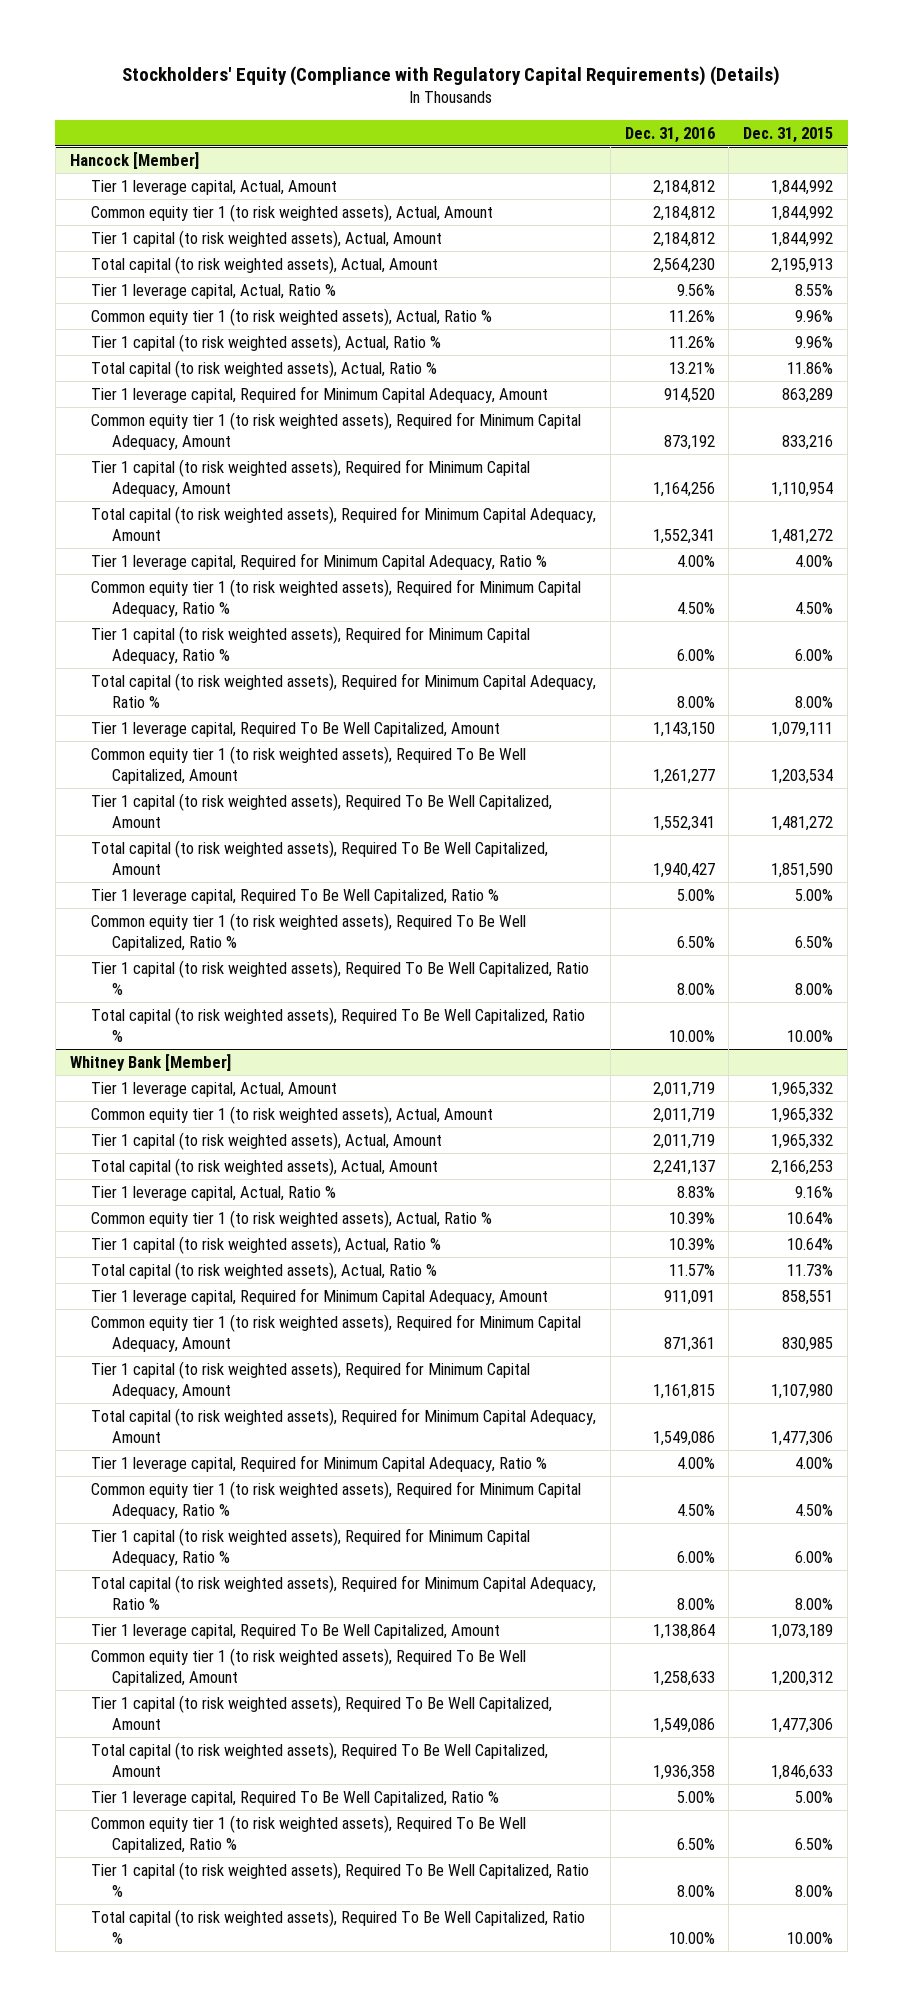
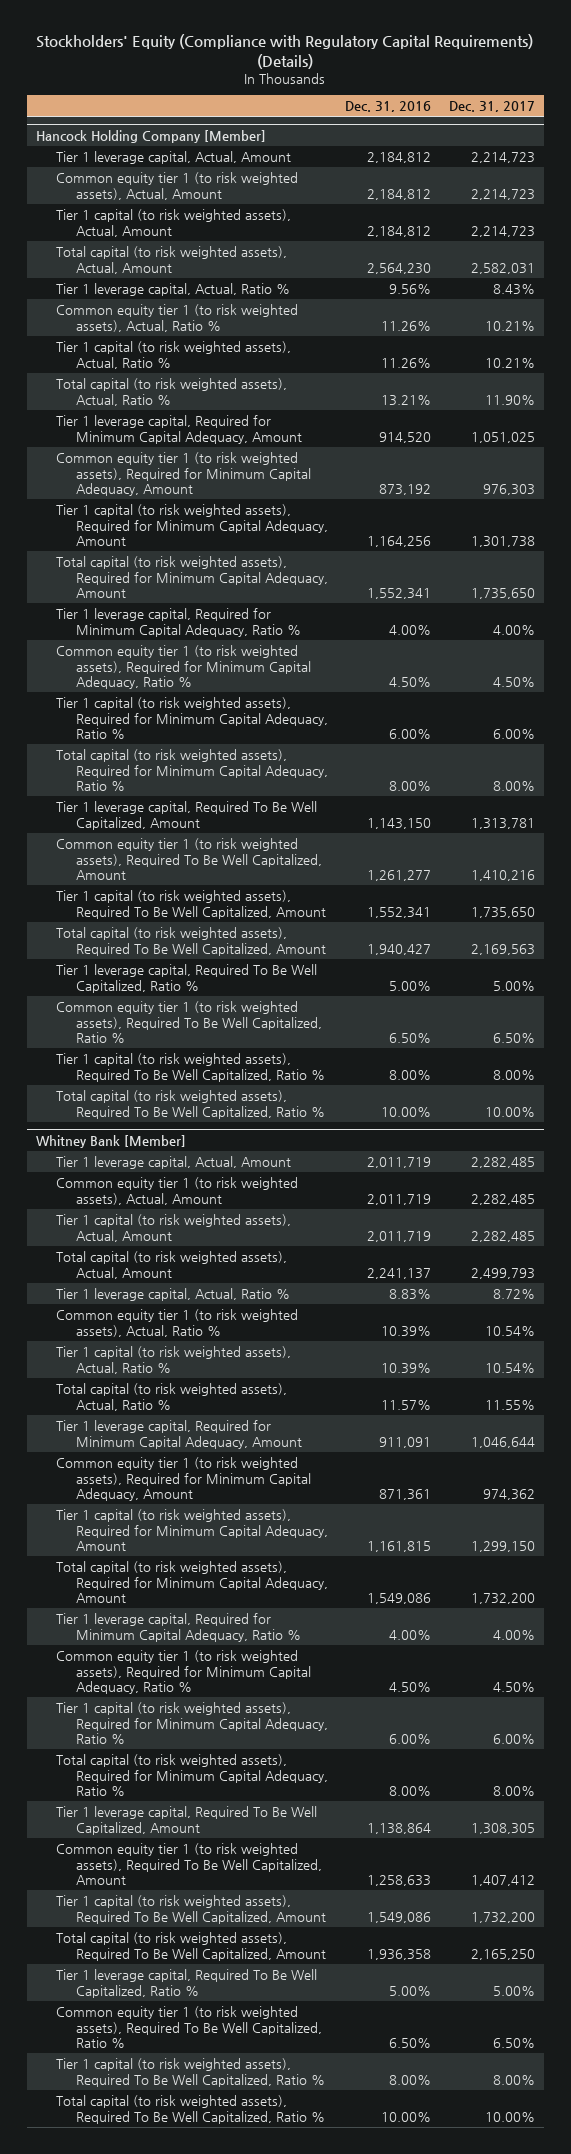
[743,126,834,143] Dec. 31, 2015 -> none
none -> [449,101,536,113] Dec. 31, 2017
[69,151,199,169] Hancock [Member] -> [35,129,266,143] Hancock Holding Company [Member]

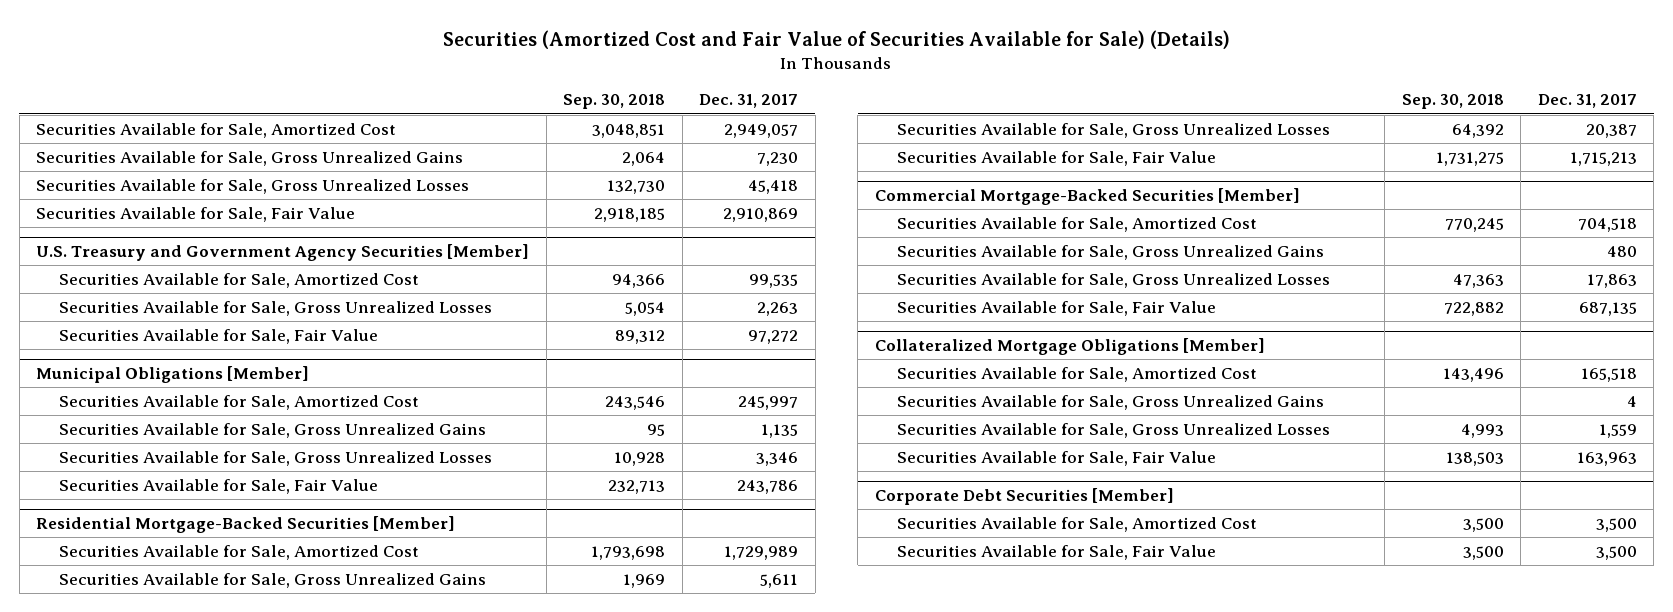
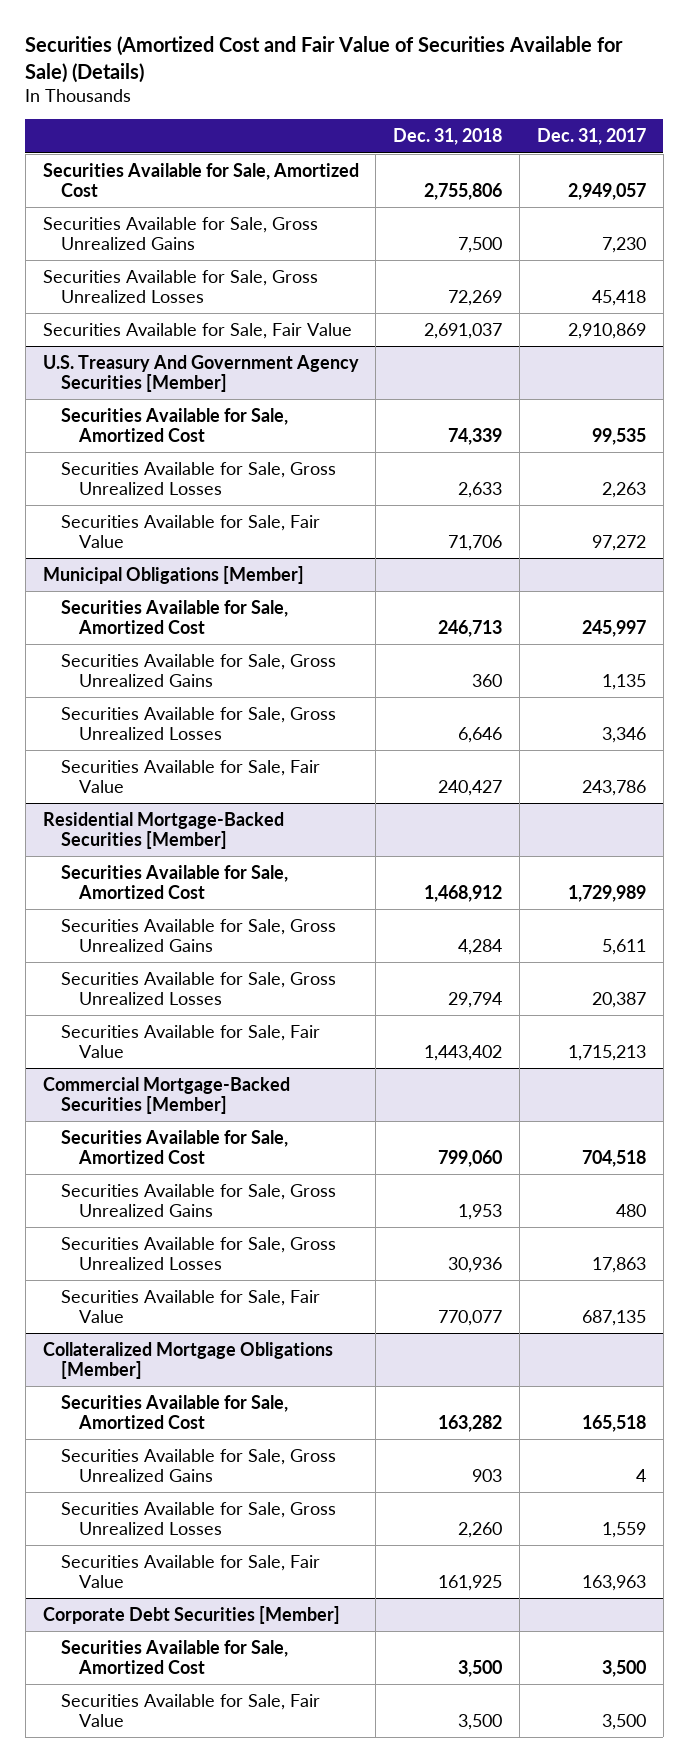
[563,94,666,110] Sep. 30, 2018 -> none
none -> [393,128,503,146] Dec. 31, 2018
[36,243,530,261] U.S. Treasury and Government Agency Securities [Member] -> [42,354,359,392] U.S. Treasury And Government Agency Securities [Member]

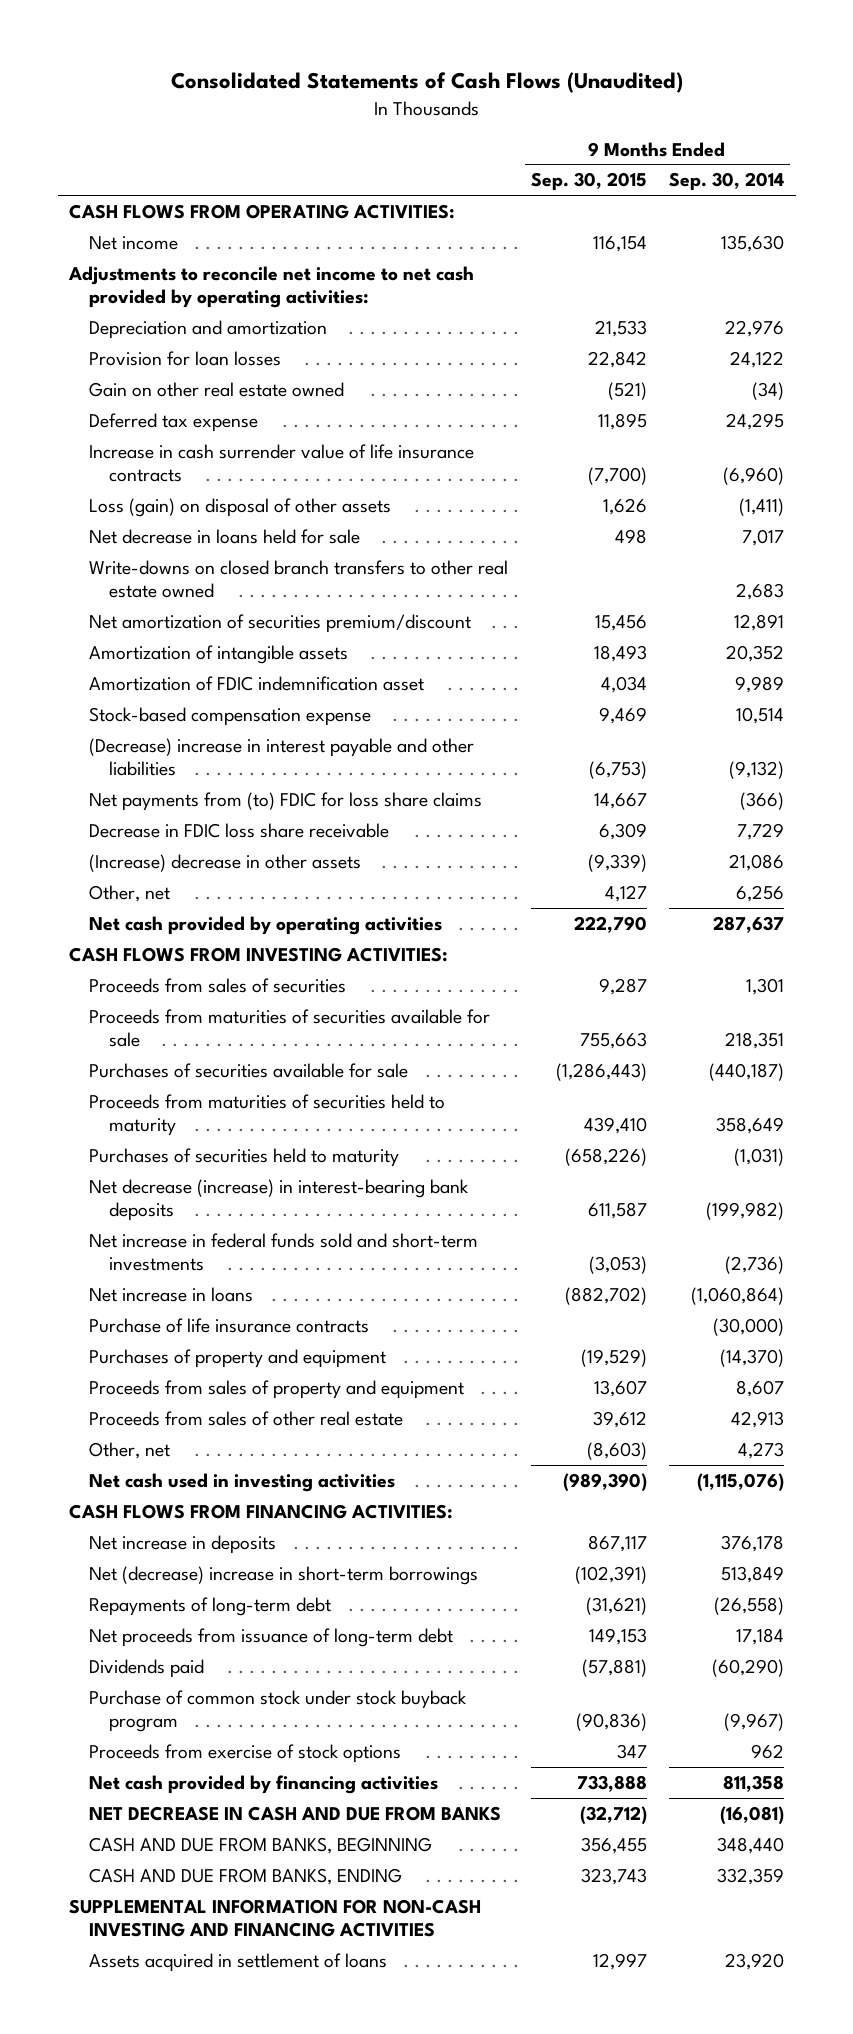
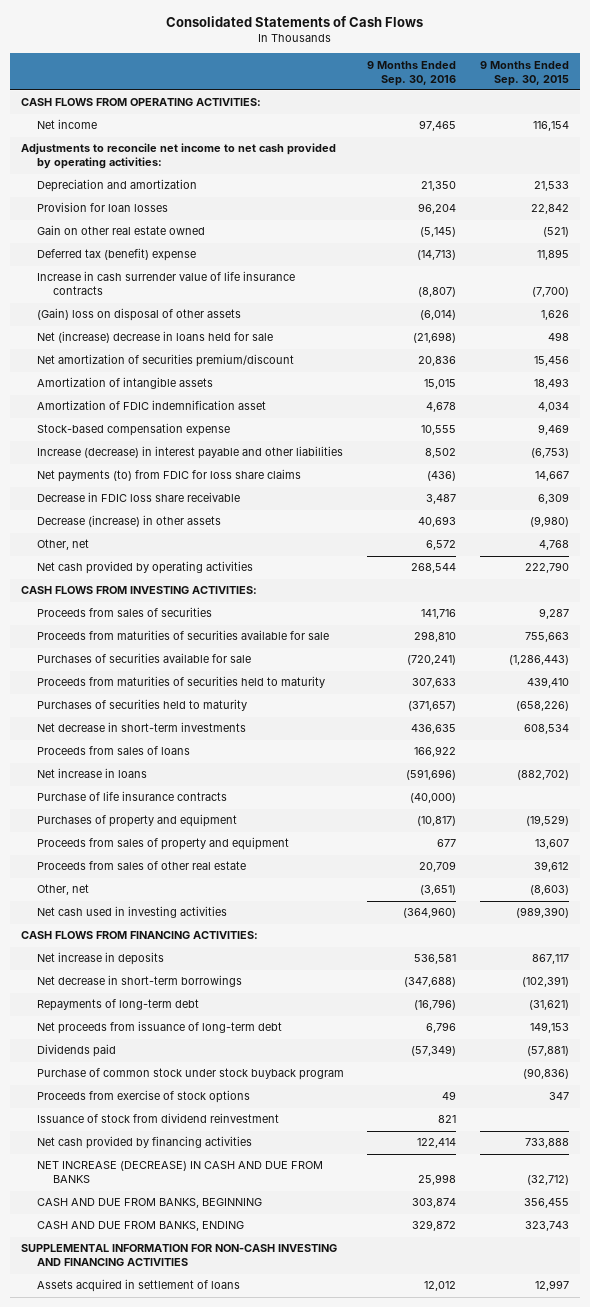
[170,72,683,94] Consolidated Statements of Cash Flows (Unaudited) -> [165,15,423,27] Consolidated Statements of Cash Flows
[669,172,785,192] Sep. 30, 2014 -> none
none -> [367,60,457,86] 9 Months Ended Sep. 30, 2016
[88,412,258,432] Deferred tax expense -> [36,248,196,262] Deferred tax (benefit) expense
[88,559,508,599] Write-downs on closed branch transfers to other real estate owned -> none
[88,497,391,517] Loss (gain) on disposal of other assets -> [36,308,241,322] (Gain) loss on disposal of other assets
[88,528,360,544] Net decrease in loans held for sale -> [36,331,273,344] Net (increase) decrease in loans held for sale
[88,737,474,777] (Decrease) increase in interest payable and other liabilities -> [36,446,343,460] Increase (decrease) in interest payable and other liabilities
[88,791,482,811] Net payments from (to) FDIC for loss share claims -> [36,469,301,483] Net payments (to) from FDIC for loss share claims
[88,853,361,872] (Increase) decrease in other assets -> [36,515,221,528] Decrease (increase) in other assets
[587,853,647,872] (9,339) -> [529,516,569,528] (9,980)
[604,884,647,902] 4,127 -> [538,540,569,551] 4,768
[88,1178,469,1222] Net decrease (increase) in interest-bearing bank deposits -> none
[88,1232,478,1272] Net increase in federal funds sold and short-term investments -> none
none -> [36,722,246,733] Net decrease in short-term investments
none -> [36,746,190,756] Proceeds from sales of loans
[88,1565,478,1585] Net (decrease) increase in short-term borrowings -> [36,975,242,988] Net decrease in short-term borrowings
none -> [36,1113,279,1124] Issuance of stock from dividend reinvestment
[88,1805,501,1821] NET DECREASE IN CASH AND DUE FROM BANKS -> [36,1161,323,1184] NET INCREASE (DECREASE) IN CASH AND DUE FROM BANKS

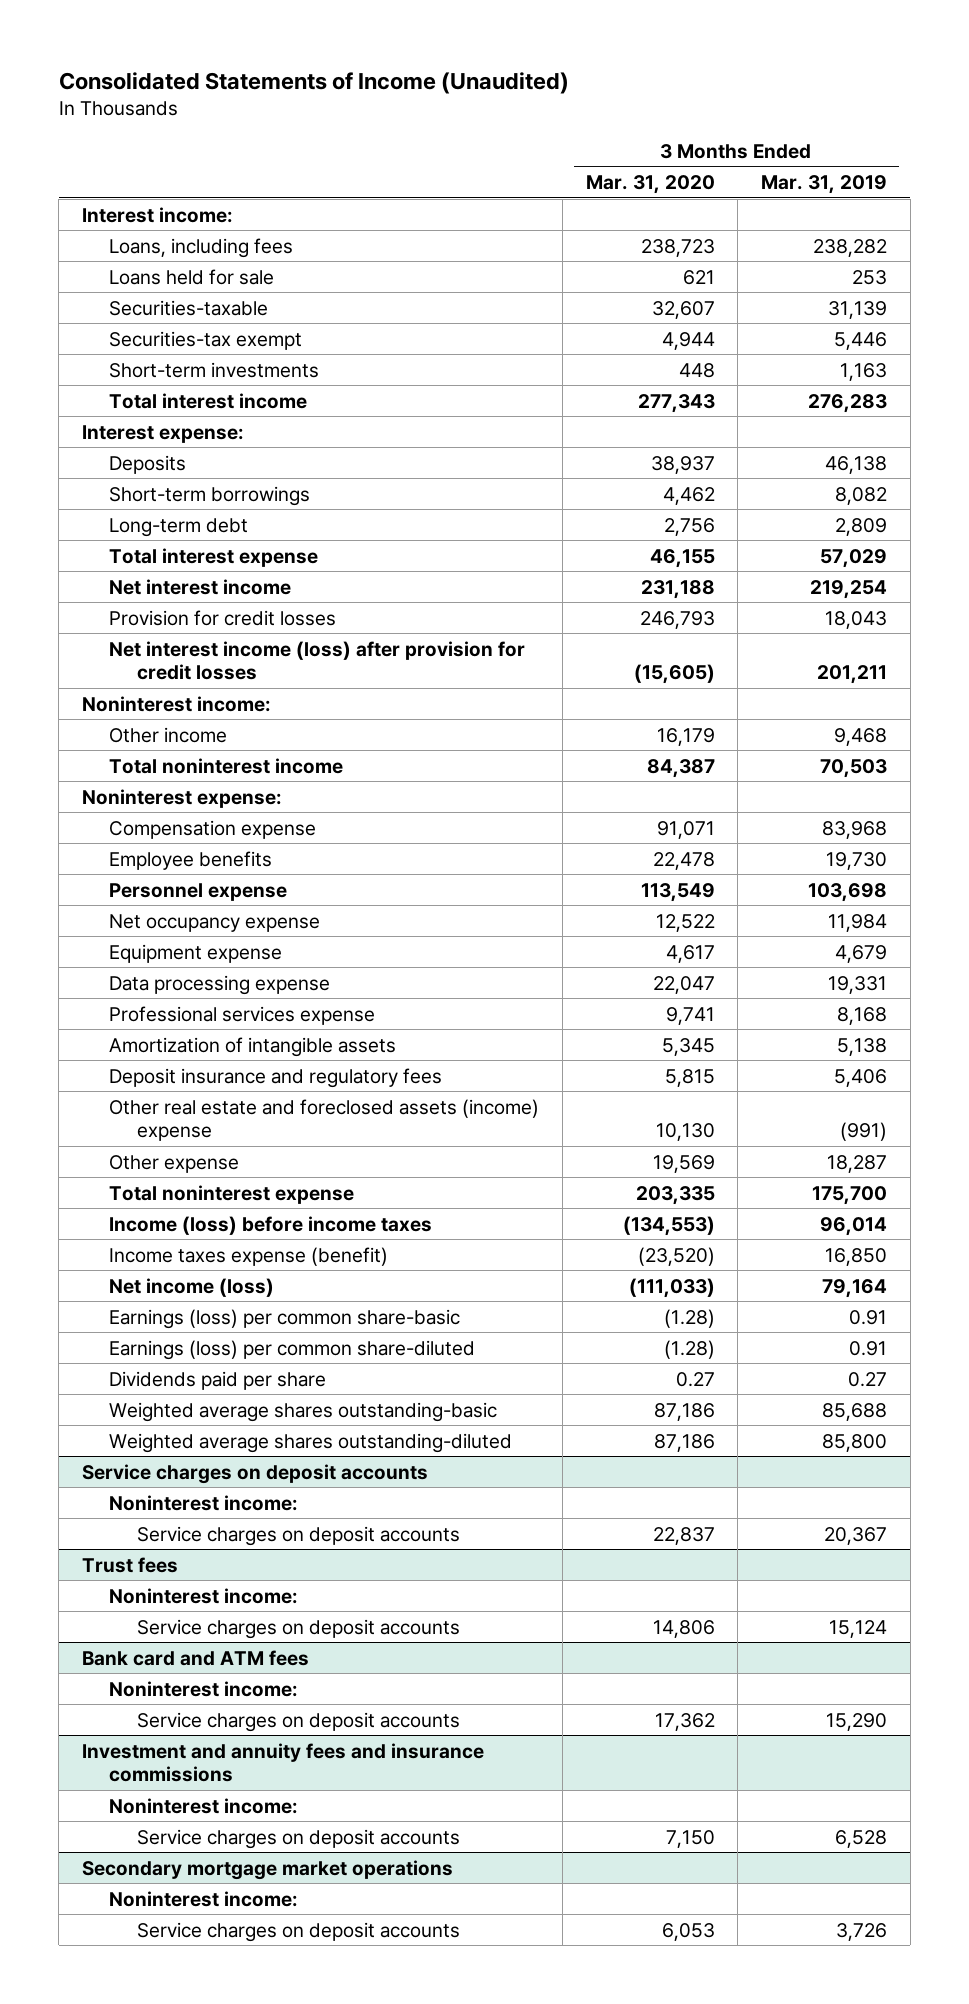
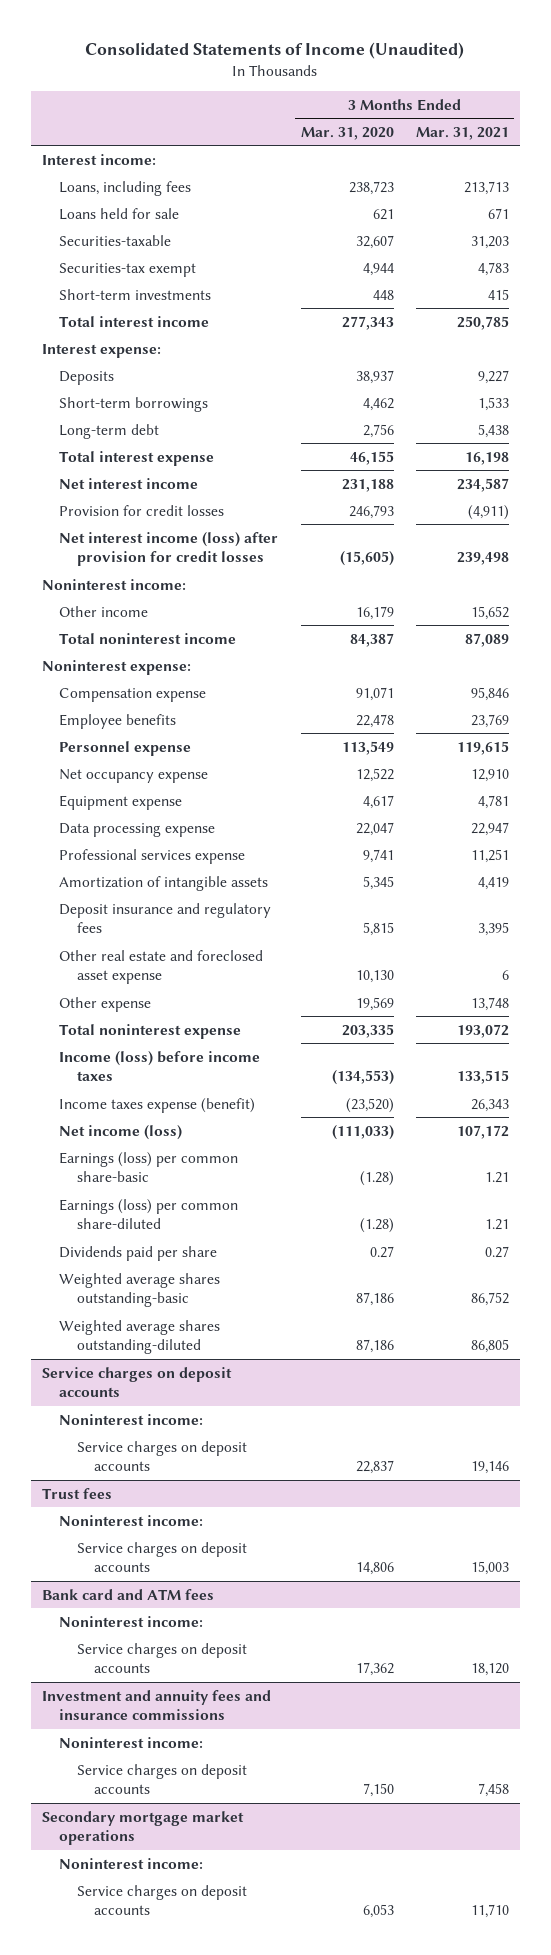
[761,174,888,194] Mar. 31, 2019 -> none
none -> [415,126,509,140] Mar. 31, 2021
[109,1098,540,1141] Other real estate and foreclosed assets (income) expense -> [59,949,264,985] Other real estate and foreclosed asset expense

